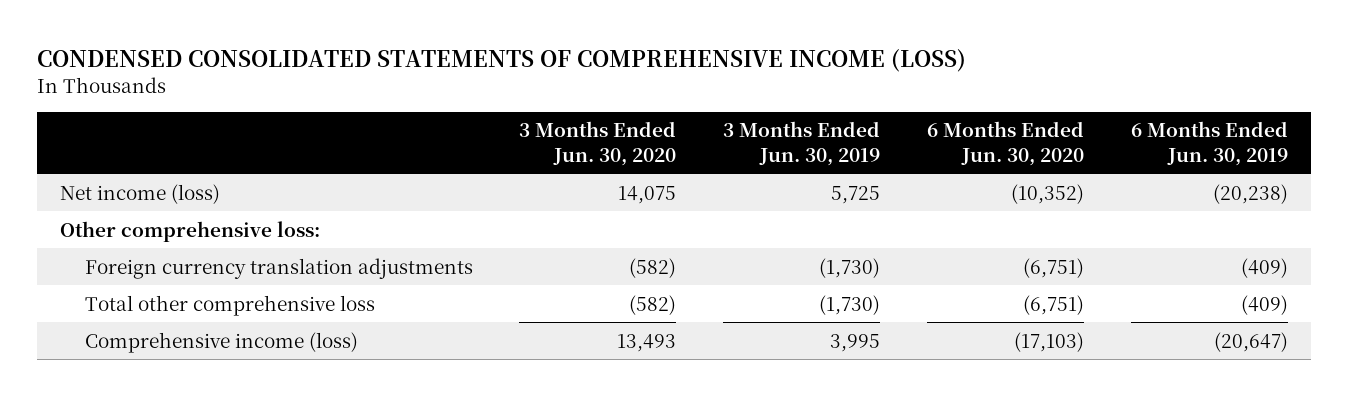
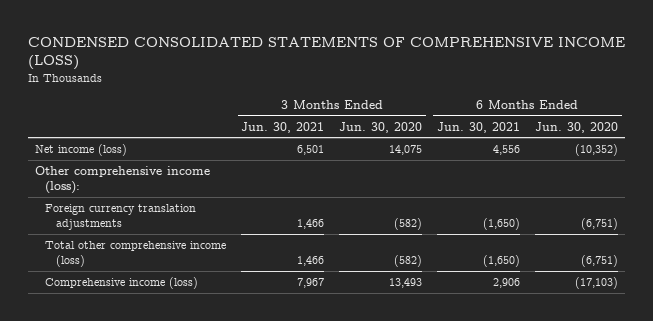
[723,121,881,166] 3 Months Ended Jun. 30, 2019 -> none
[1130,121,1288,166] 6 Months Ended Jun. 30, 2019 -> none
none -> [241,121,325,133] Jun. 30, 2021
none -> [437,121,521,133] Jun. 30, 2021
[60,220,321,242] Other comprehensive loss: -> [35,166,211,194] Other comprehensive income (loss):
[84,294,375,316] Total other comprehensive loss -> [45,241,227,267] Total other comprehensive income (loss)

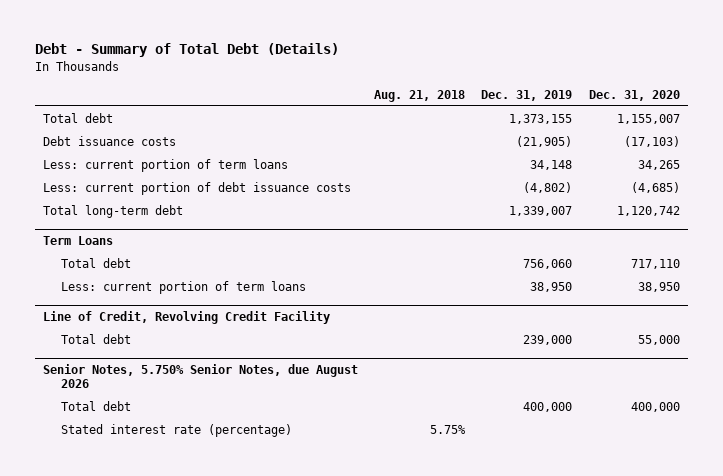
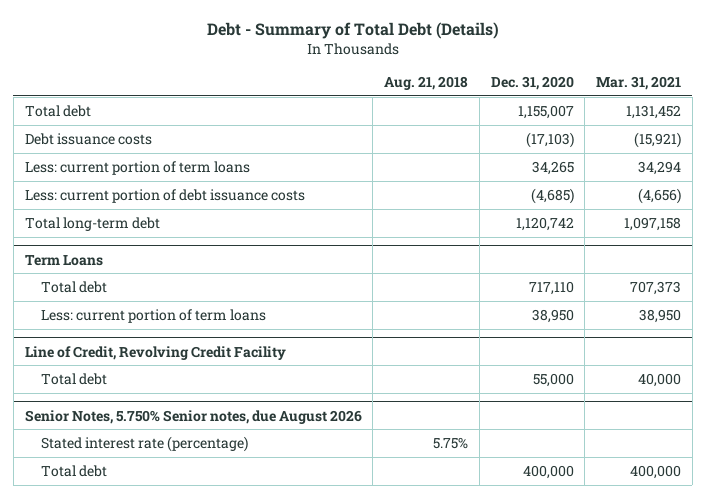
[481,89,573,101] Dec. 31, 2019 -> none
none -> [595,76,681,91] Mar. 31, 2021
[61,400,132,411] Total debt -> none
[43,364,359,389] Senior Notes, 5.750% Senior Notes, due August 2026 -> [24,409,362,424] Senior Notes, 5.750% Senior notes, due August 2026
none -> [41,464,108,477] Total debt

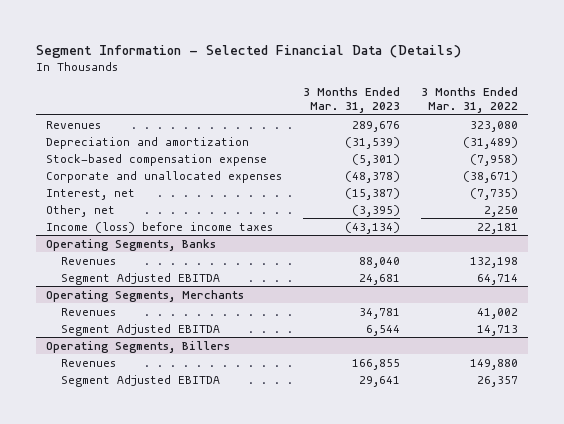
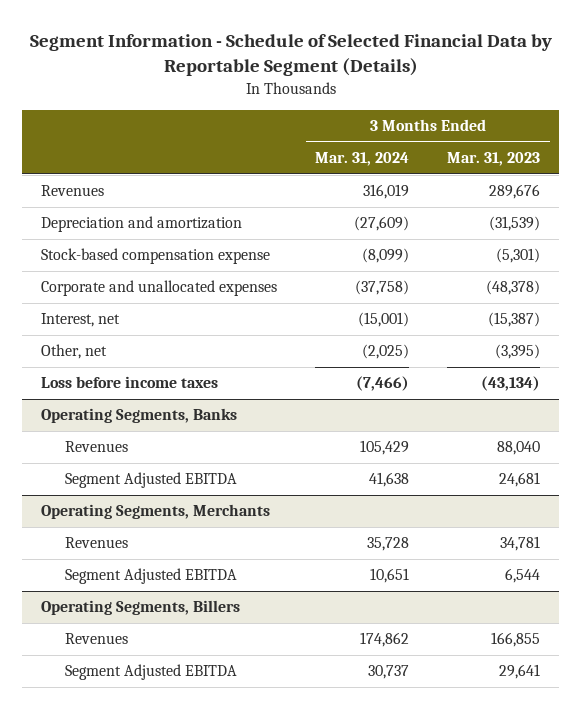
[36,44,462,58] Segment Information - Selected Financial Data (Details) -> [29,34,552,77] Segment Information - Schedule of Selected Financial Data by Reportable Segment (Details)
[420,86,518,114] 3 Months Ended Mar. 31, 2022 -> none
none -> [315,152,410,167] Mar. 31, 2024
[46,221,274,233] Income (loss) before income taxes -> [40,376,218,389] Loss before income taxes

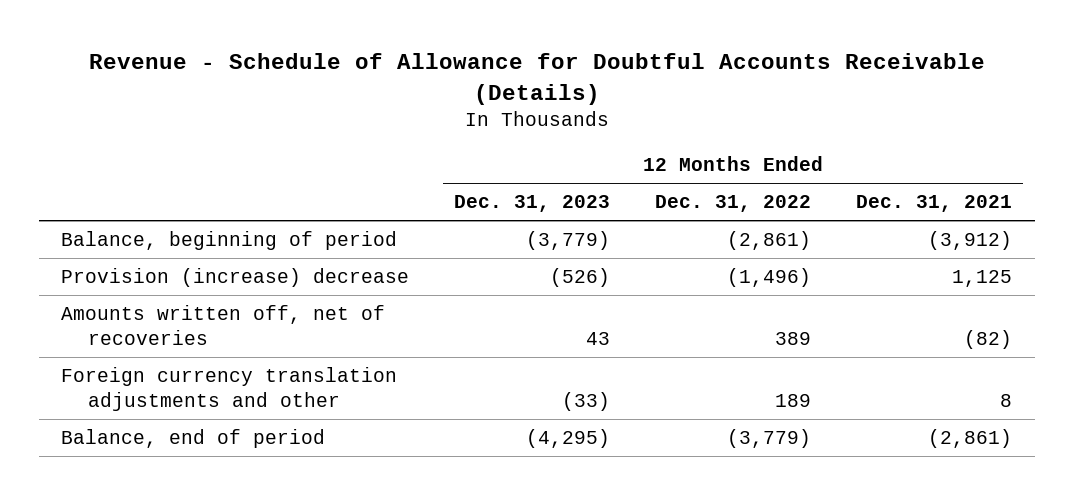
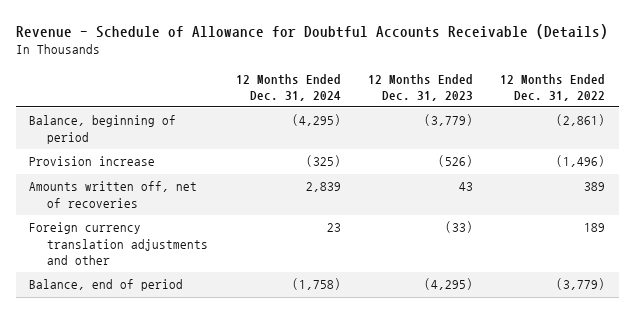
[856,195,1013,213] Dec. 31, 2021 -> none
none -> [235,73,341,101] 12 Months Ended Dec. 31, 2024
[61,268,410,288] Provision (increase) decrease -> [29,156,156,167] Provision increase

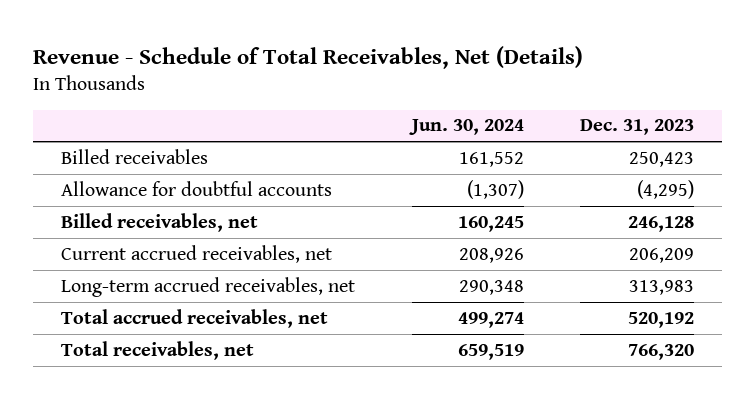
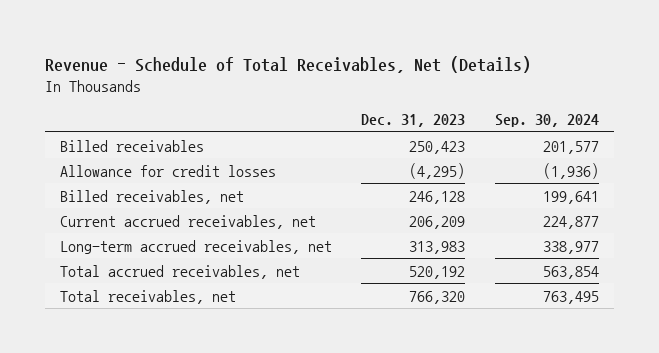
[408,119,524,136] Jun. 30, 2024 -> none
none -> [494,114,599,128] Sep. 30, 2024
[61,180,333,196] Allowance for doubtful accounts -> [60,164,277,177] Allowance for credit losses

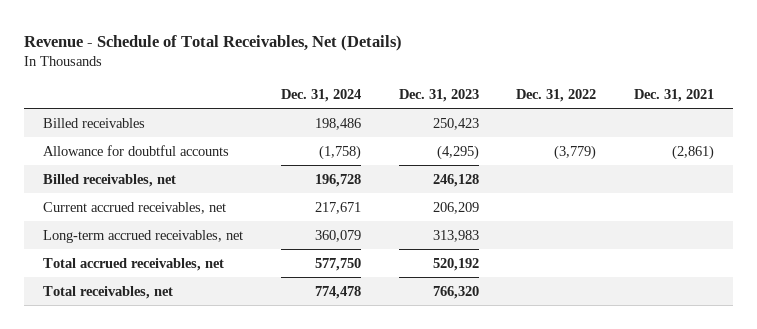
[494,114,599,128] Sep. 30, 2024 -> none
none -> [280,88,361,102] Dec. 31, 2024
none -> [516,88,597,102] Dec. 31, 2022
none -> [634,88,715,102] Dec. 31, 2021
[60,164,277,177] Allowance for credit losses -> [43,144,230,156] Allowance for doubtful accounts

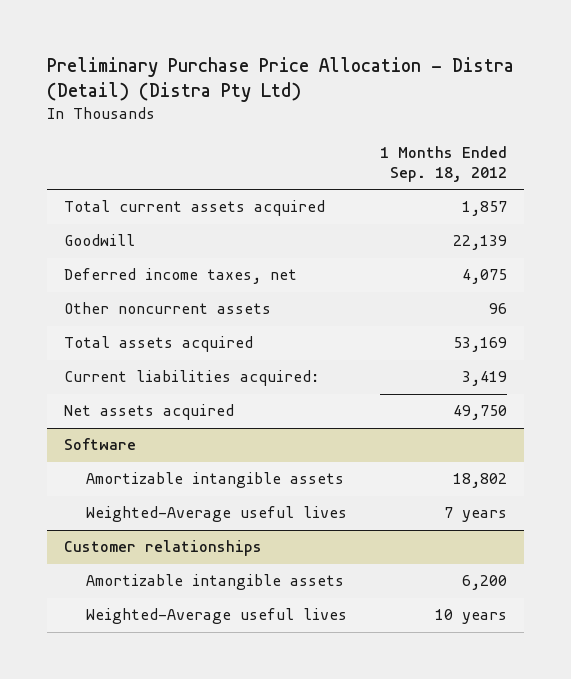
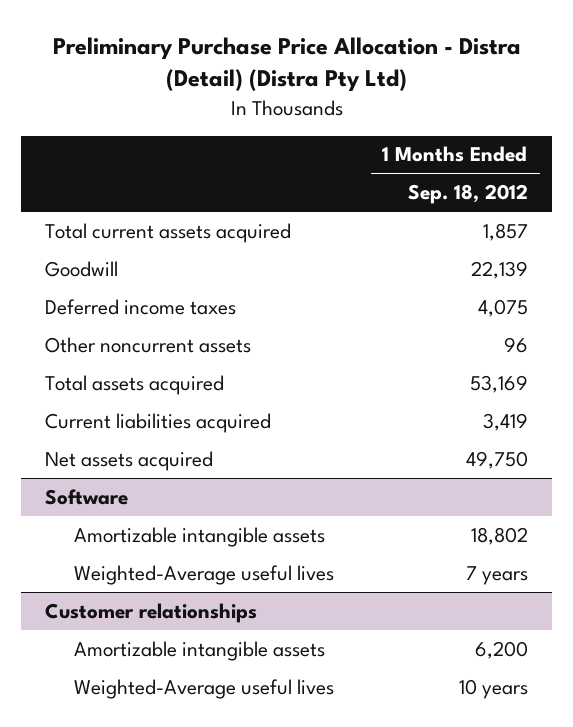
[63,268,297,285] Deferred income taxes, net -> [45,298,237,315] Deferred income taxes
[63,370,319,387] Current liabilities acquired: -> [45,412,272,433] Current liabilities acquired

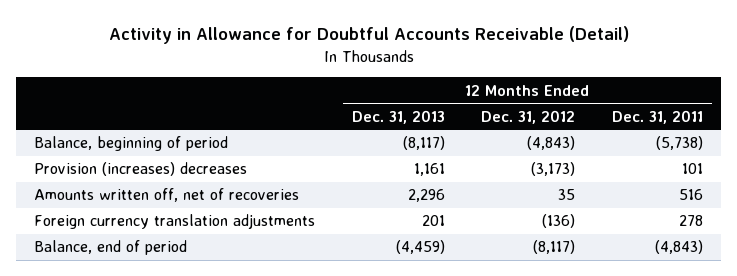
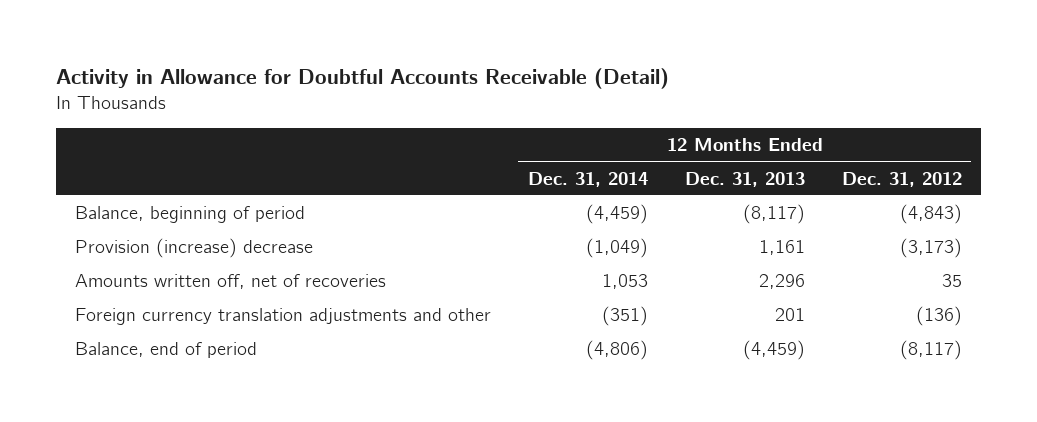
[612,109,704,124] Dec. 31, 2011 -> none
none -> [527,171,648,187] Dec. 31, 2014
[34,162,248,177] Provision (increases) decreases -> [74,238,313,259] Provision (increase) decrease
[34,214,316,230] Foreign currency translation adjustments -> [74,308,491,326] Foreign currency translation adjustments and other

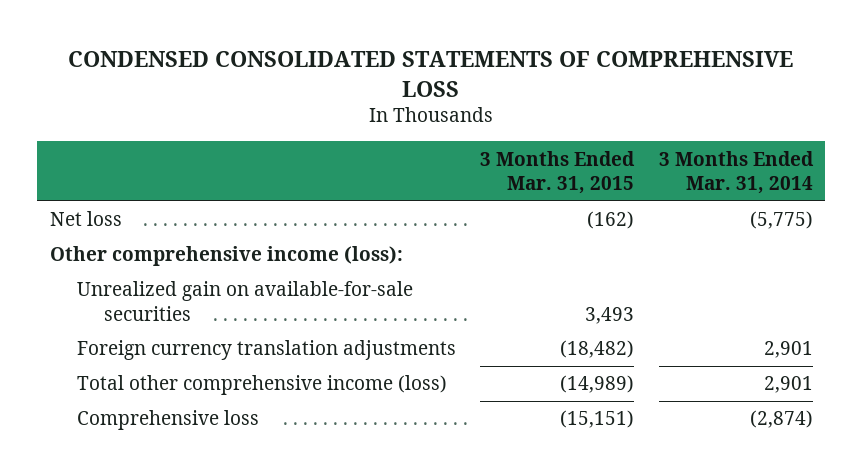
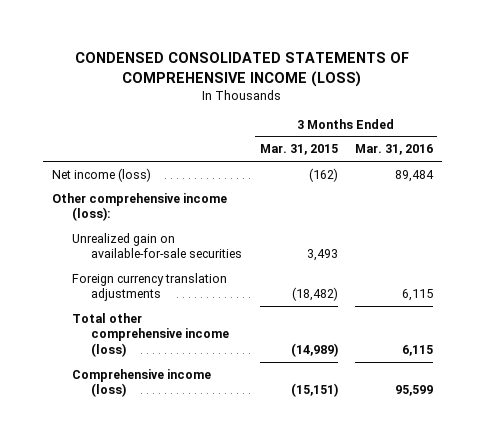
[68,50,794,97] CONDENSED CONSOLIDATED STATEMENTS OF COMPREHENSIVE LOSS -> [75,51,410,87] CONDENSED CONSOLIDATED STATEMENTS OF COMPREHENSIVE INCOME (LOSS)
[658,150,814,194] 3 Months Ended Mar. 31, 2014 -> none
none -> [354,144,433,156] Mar. 31, 2016
[49,211,122,227] Net loss -> [51,167,151,182] Net income (loss)
[76,410,259,431] Comprehensive loss -> [71,368,211,398] Comprehensive income (loss)

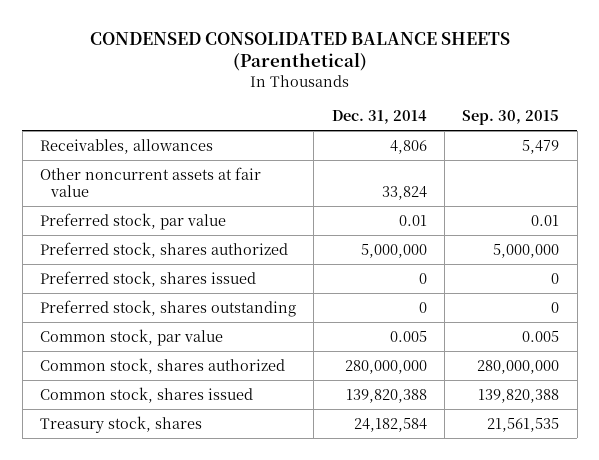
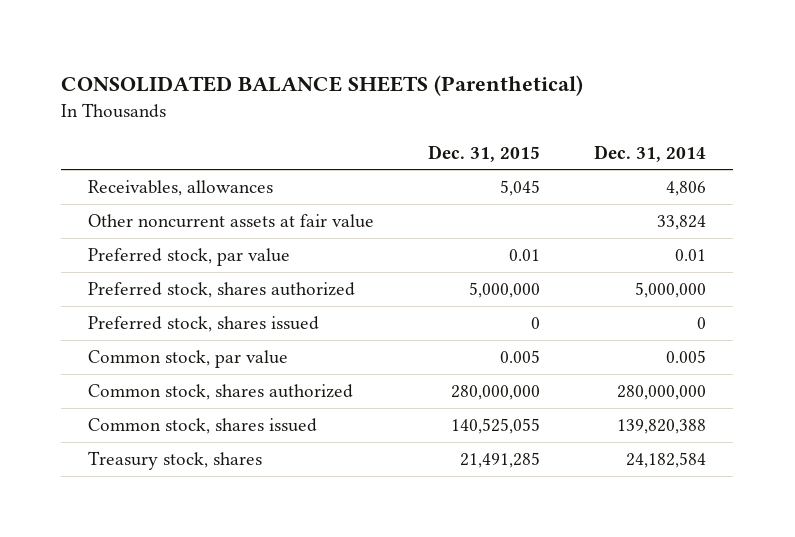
[89,31,510,72] CONDENSED CONSOLIDATED BALANCE SHEETS (Parenthetical) -> [61,74,584,96] CONSOLIDATED BALANCE SHEETS (Parenthetical)
[462,110,560,126] Sep. 30, 2015 -> none
none -> [428,144,541,162] Dec. 31, 2015
[40,299,297,317] Preferred stock, shares outstanding -> none

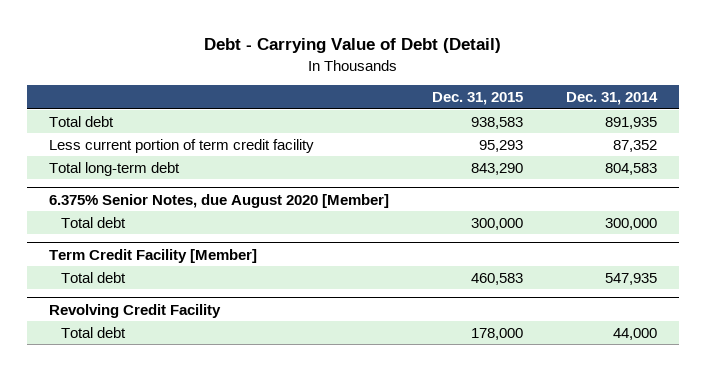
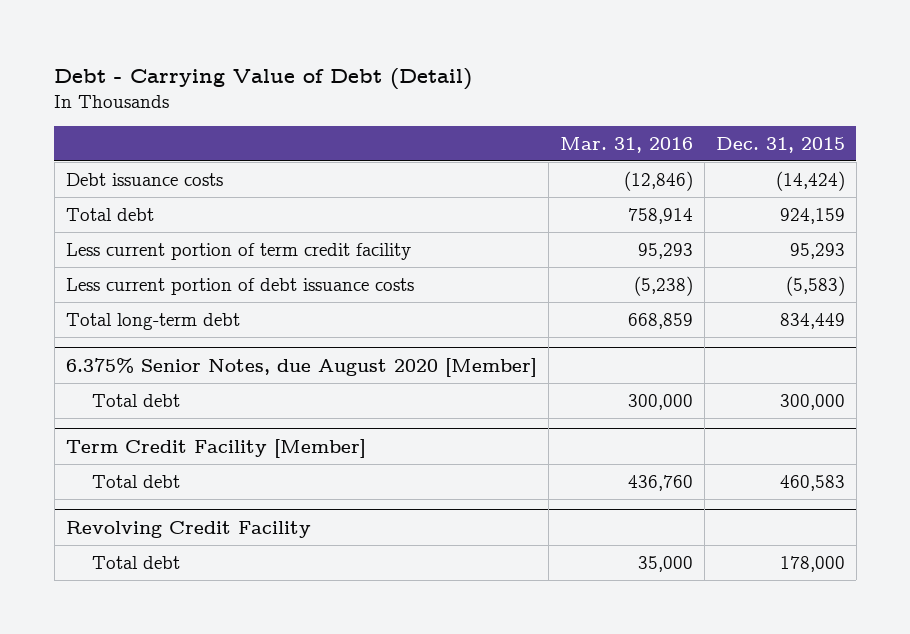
[566,92,659,106] Dec. 31, 2014 -> none
none -> [559,136,693,153] Mar. 31, 2016
none -> [65,172,223,186] Debt issuance costs
[470,116,523,129] 938,583 -> [779,207,845,224] 924,159
none -> [65,277,414,295] Less current portion of debt issuance costs
[470,162,523,175] 843,290 -> [779,312,845,329] 834,449

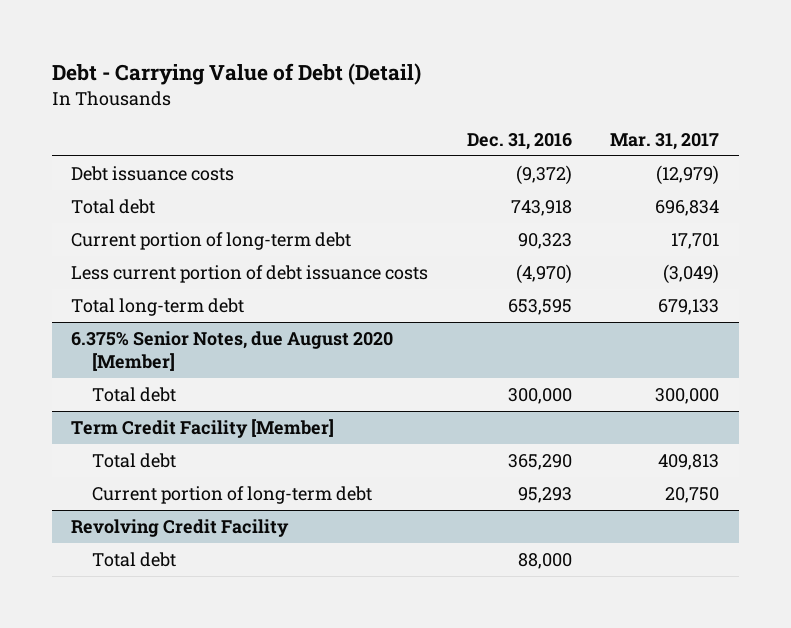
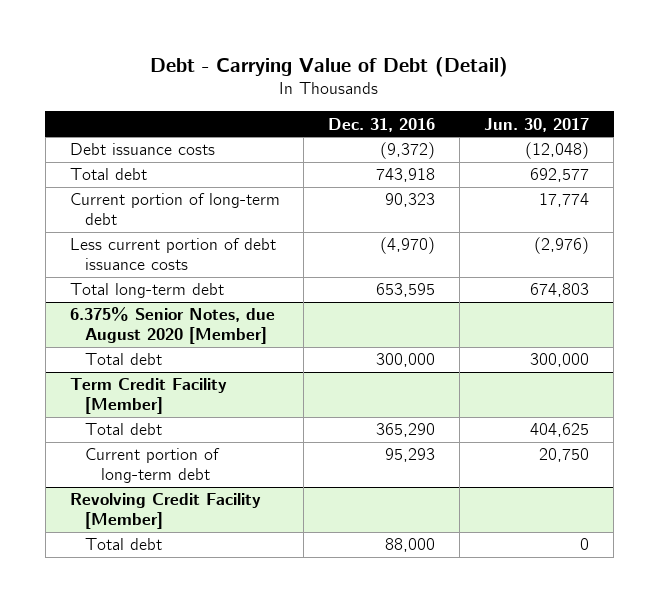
[610,132,720,150] Mar. 31, 2017 -> none
none -> [484,117,590,132] Jun. 30, 2017
[71,519,290,538] Revolving Credit Facility -> [69,493,261,530] Revolving Credit Facility [Member]

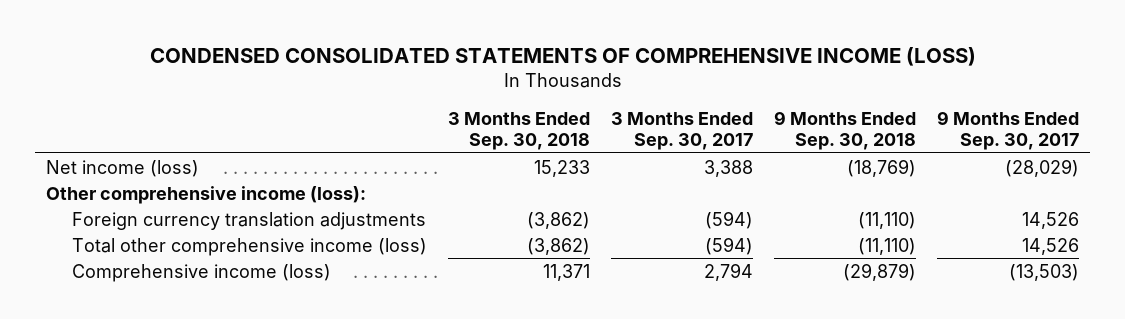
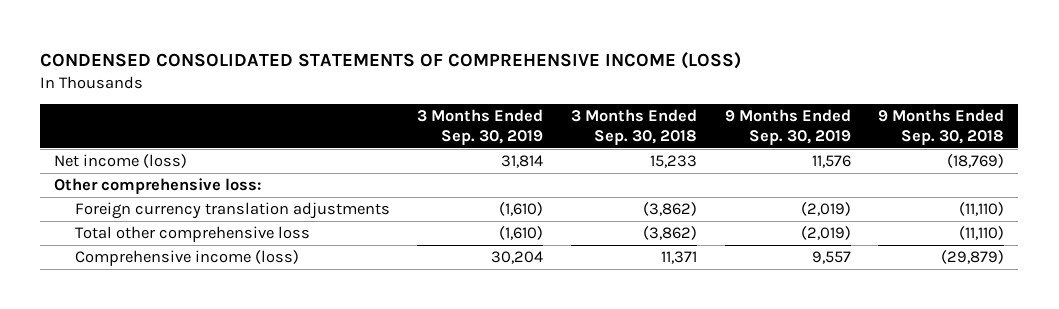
[611,112,754,151] 3 Months Ended Sep. 30, 2017 -> none
[937,111,1080,151] 9 Months Ended Sep. 30, 2017 -> none
none -> [417,109,544,145] 3 Months Ended Sep. 30, 2019
none -> [724,109,851,145] 9 Months Ended Sep. 30, 2019
[45,185,366,204] Other comprehensive income (loss): -> [54,178,262,195] Other comprehensive loss:
[72,237,428,256] Total other comprehensive income (loss) -> [74,226,310,243] Total other comprehensive loss

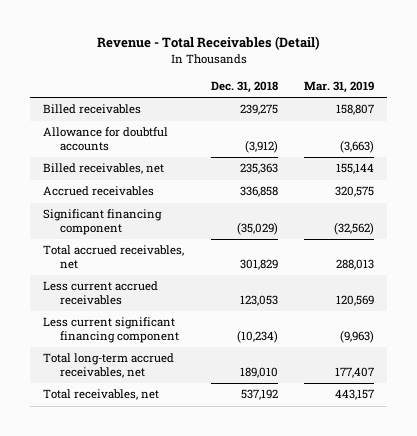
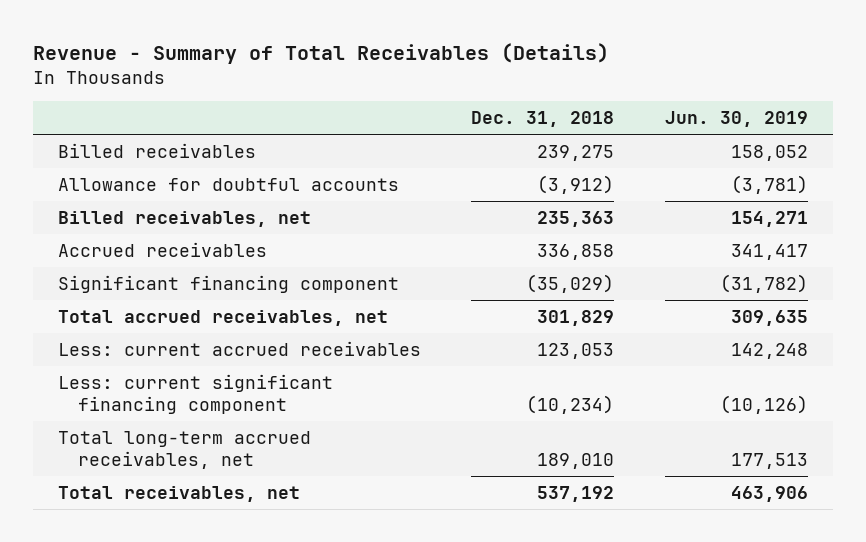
[96,36,320,51] Revenue - Total Receivables (Detail) -> [32,43,609,65] Revenue - Summary of Total Receivables (Details)
[304,80,375,93] Mar. 31, 2019 -> none
none -> [664,111,808,128] Jun. 30, 2019
[42,281,158,306] Less current accrued receivables -> [58,340,422,356] Less: current accrued receivables
[42,317,179,344] Less current significant financing component -> [58,373,334,415] Less: current significant financing component

